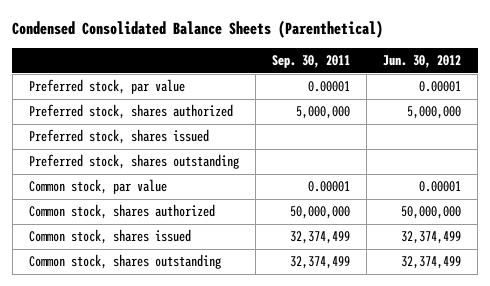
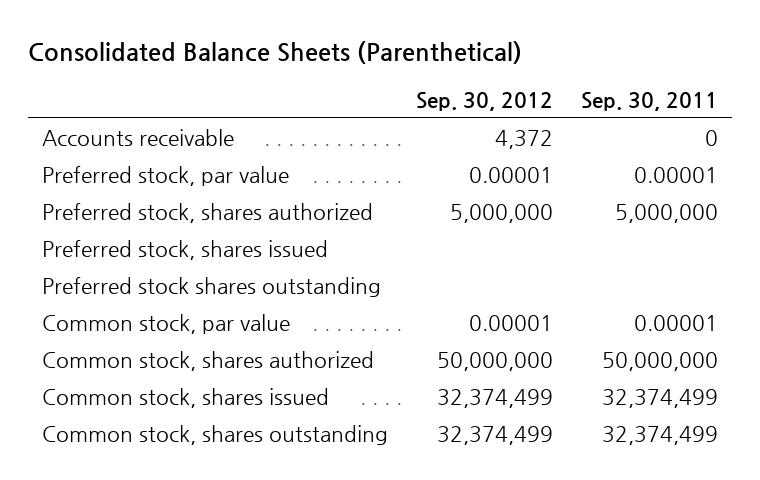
[12,20,384,39] Condensed Consolidated Balance Sheets (Parenthetical) -> [27,41,522,65] Consolidated Balance Sheets (Parenthetical)
[383,55,462,69] Jun. 30, 2012 -> none
none -> [415,91,553,111] Sep. 30, 2012
none -> [41,128,234,146] Accounts receivable
[28,154,239,170] Preferred stock, shares outstanding -> [41,276,381,297] Preferred stock shares outstanding

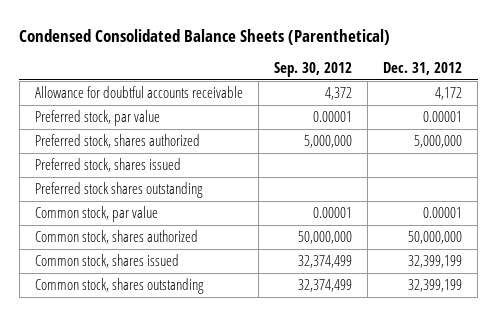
[27,41,522,65] Consolidated Balance Sheets (Parenthetical) -> [19,28,391,45] Condensed Consolidated Balance Sheets (Parenthetical)
[581,91,719,111] Sep. 30, 2011 -> none
none -> [383,62,463,76] Dec. 31, 2012
[41,128,234,146] Accounts receivable -> [34,85,243,98] Allowance for doubtful accounts receivable

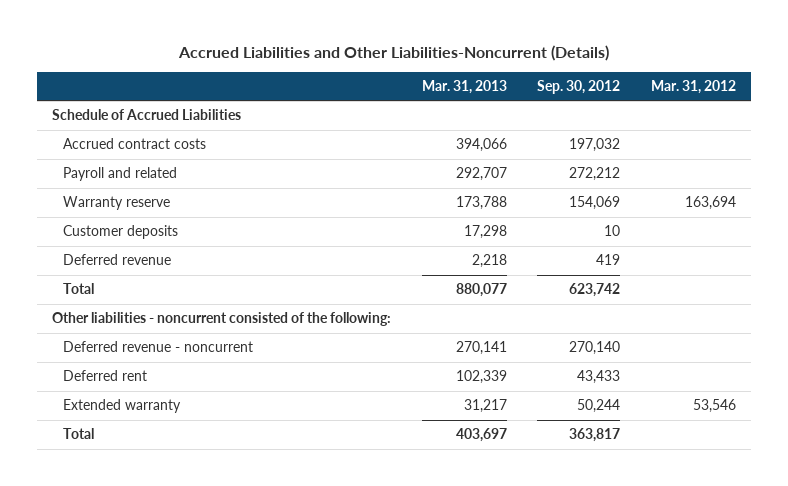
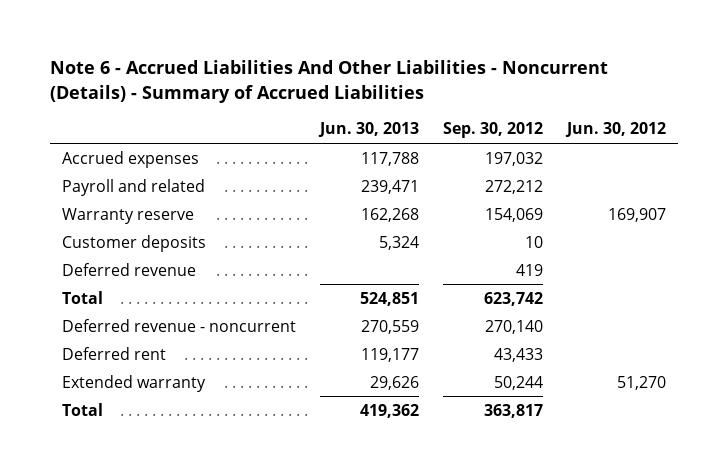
[177,44,609,61] Accrued Liabilities and Other Liabilities-Noncurrent (Details) -> [49,60,608,103] Note 6 - Accrued Liabilities And Other Liabilities - Noncurrent (Details) - Summary of Accrued Liabilities
[421,80,507,95] Mar. 31, 2013 -> none
[651,80,737,95] Mar. 31, 2012 -> none
none -> [317,122,419,138] Jun. 30, 2013
none -> [565,122,667,138] Jun. 30, 2012
[51,109,241,121] Schedule of Accrued Liabilities -> none
[62,138,206,150] Accrued contract costs -> [61,150,199,168] Accrued expenses
[51,312,391,327] Other liabilities - noncurrent consisted of the following: -> none

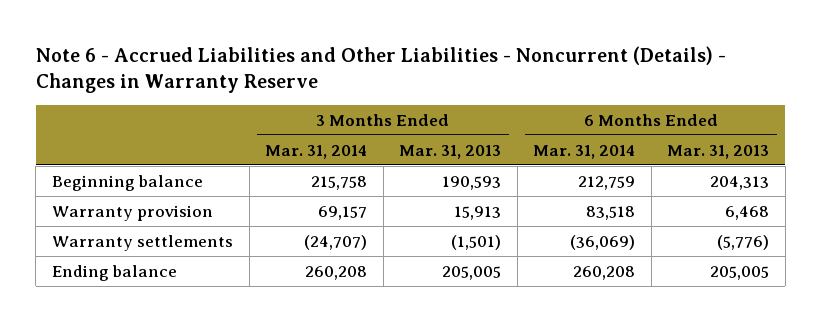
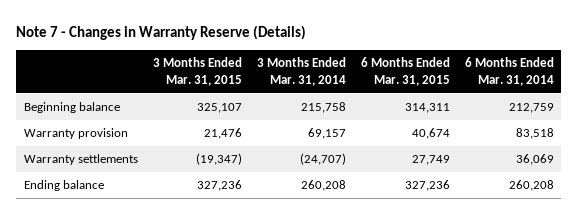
[35,46,726,94] Note 6 - Accrued Liabilities and Other Liabilities - Noncurrent (Details) - Changes in Warranty Reserve -> [16,24,307,40] Note 7 - Changes in Warranty Reserve (Details)
[399,144,502,159] Mar. 31, 2013 -> none
[667,144,770,159] Mar. 31, 2013 -> none
none -> [152,57,242,86] 3 Months Ended Mar. 31, 2015
none -> [360,57,450,86] 6 Months Ended Mar. 31, 2015
[570,234,636,250] (36,069) -> [515,154,554,166] 36,069

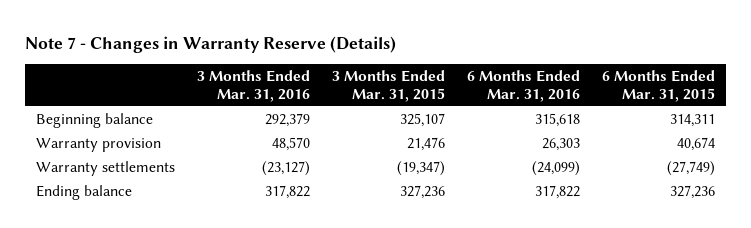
[256,57,346,86] 3 Months Ended Mar. 31, 2014 -> none
[464,57,554,86] 6 Months Ended Mar. 31, 2014 -> none
none -> [196,69,310,102] 3 Months Ended Mar. 31, 2016
none -> [466,69,580,102] 6 Months Ended Mar. 31, 2016
[411,155,450,166] 27,749 -> [666,161,715,177] (27,749)

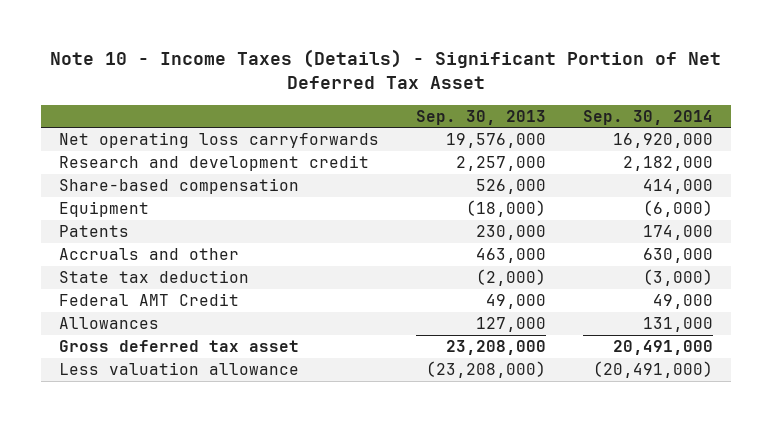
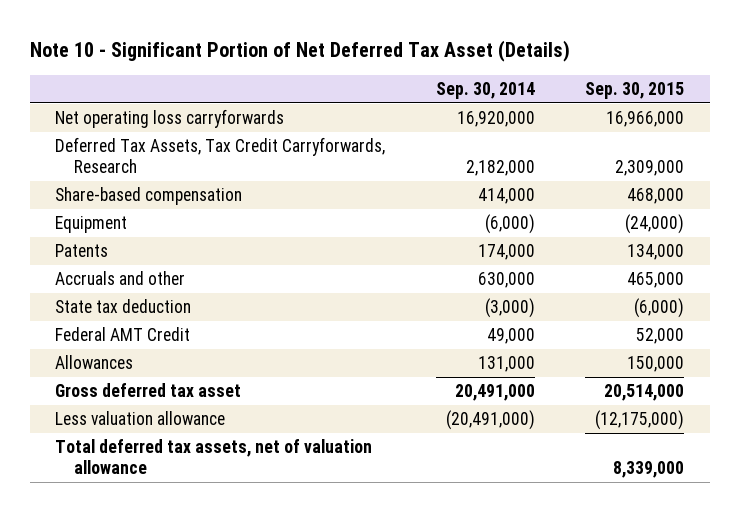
[50,48,722,90] Note 10 - Income Taxes (Details) - Significant Portion of Net Deferred Tax Asset -> [30,40,571,63] Note 10 - Significant Portion of Net Deferred Tax Asset (Details)
[416,109,547,125] Sep. 30, 2013 -> none
none -> [585,82,685,100] Sep. 30, 2015
[59,155,370,172] Research and development credit -> [55,137,386,173] Deferred Tax Assets, Tax Credit Carryforwards, Research
none -> [55,439,373,474] Total deferred tax assets, net of valuation allowance

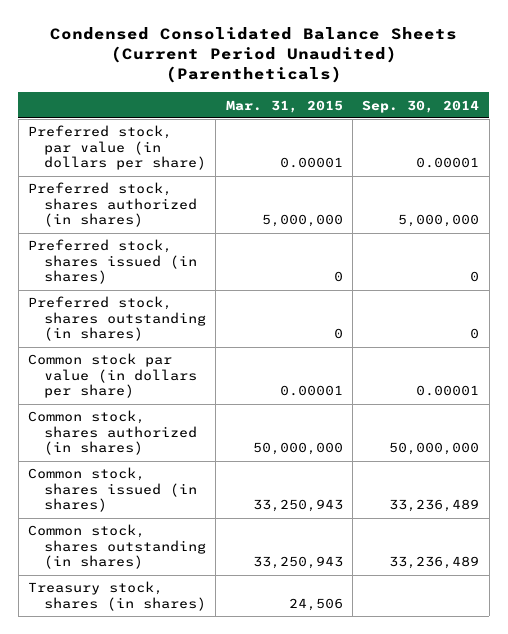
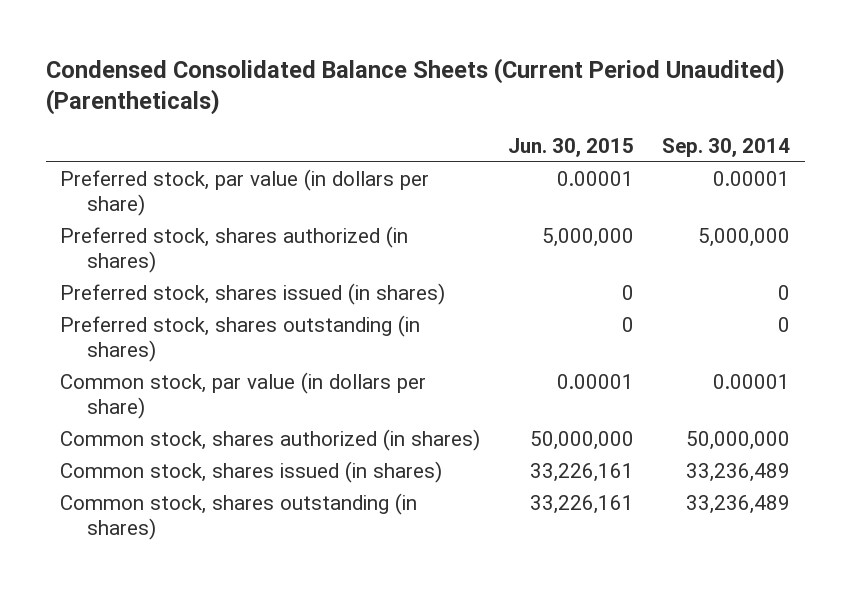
[225,99,343,113] Mar. 31, 2015 -> none
none -> [508,137,635,157] Jun. 30, 2015
[28,353,197,399] Common stock par value (in dollars per share) -> [60,372,427,420] Common stock, par value (in dollars per share)
[28,581,206,611] Treasury stock, shares (in shares) -> none

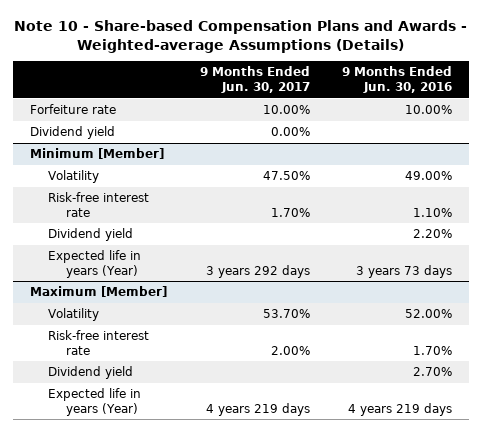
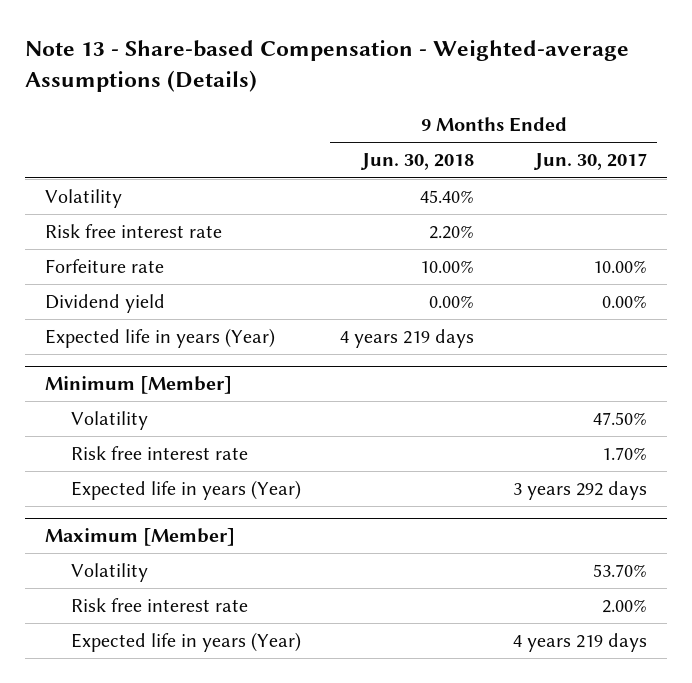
[14,20,468,53] Note 10 - Share-based Compensation Plans and Awards - Weighted-average Assumptions (Details) -> [25,40,630,93] Note 13 - Share-based Compensation - Weighted-average Assumptions (Details)
[342,66,453,94] 9 Months Ended Jun. 30, 2016 -> none
none -> [360,153,475,171] Jun. 30, 2018
none -> [44,189,122,209] Volatility
none -> [44,224,222,239] Risk free interest rate
none -> [44,328,275,349] Expected life in years (Year)
[48,228,134,242] Dividend yield -> none
[48,192,150,217] Risk-free interest rate -> [70,446,248,461] Risk free interest rate
[48,366,134,380] Dividend yield -> none
[48,330,150,355] Risk-free interest rate -> [70,598,248,613] Risk free interest rate

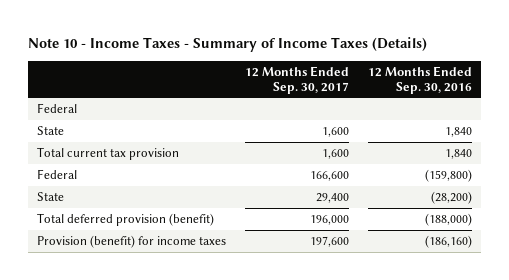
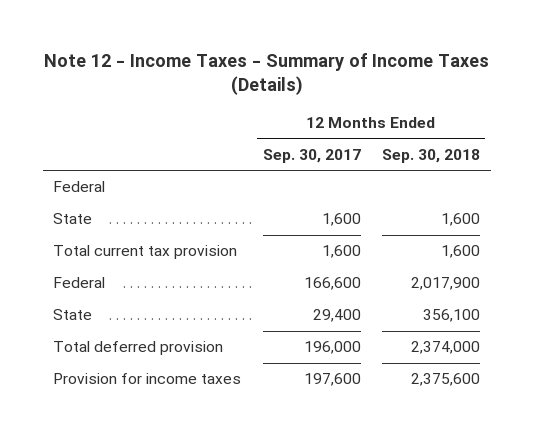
[28,37,428,53] Note 10 - Income Taxes - Summary of Income Taxes (Details) -> [43,53,489,96] Note 12 - Income Taxes - Summary of Income Taxes (Details)
[367,65,472,94] 12 Months Ended Sep. 30, 2016 -> none
none -> [381,149,480,164] Sep. 30, 2018
[37,212,215,226] Total deferred provision (benefit) -> [53,341,224,356] Total deferred provision
[37,234,227,248] Provision (benefit) for income taxes -> [53,373,242,385] Provision for income taxes

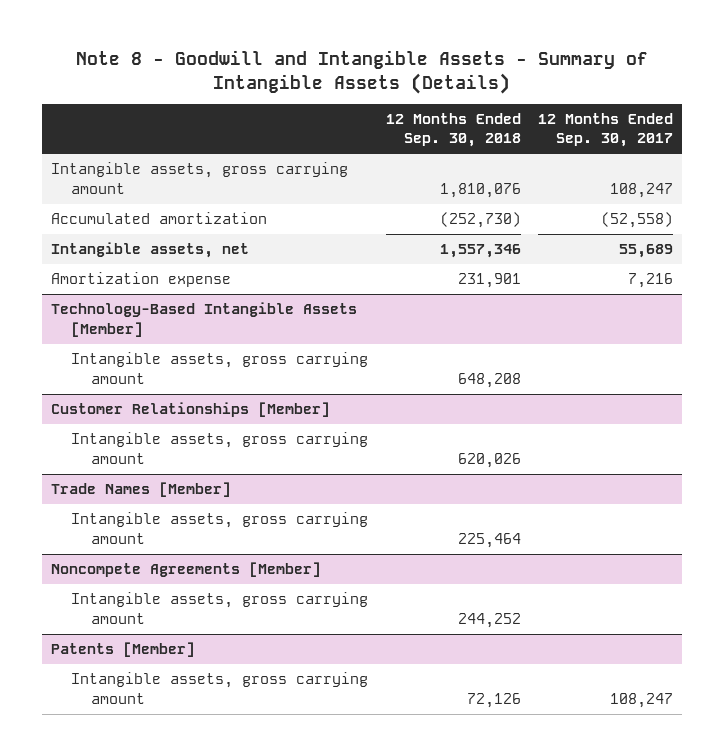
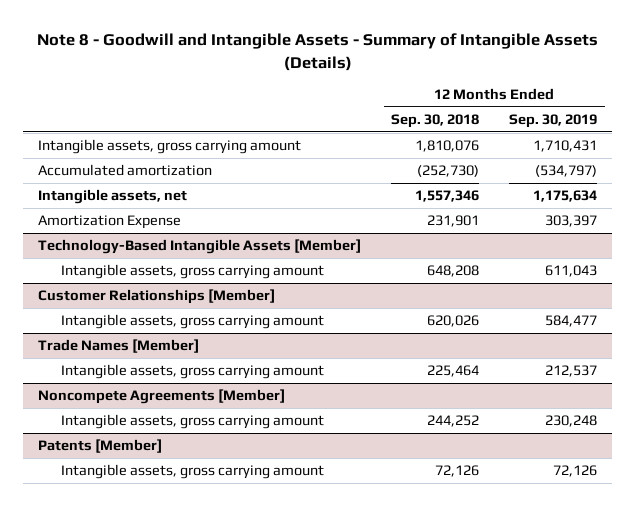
[538,113,674,148] 12 Months Ended Sep. 30, 2017 -> none
none -> [509,113,598,128] Sep. 30, 2019
[50,272,231,288] Amortization expense -> [38,215,182,230] Amortization Expense

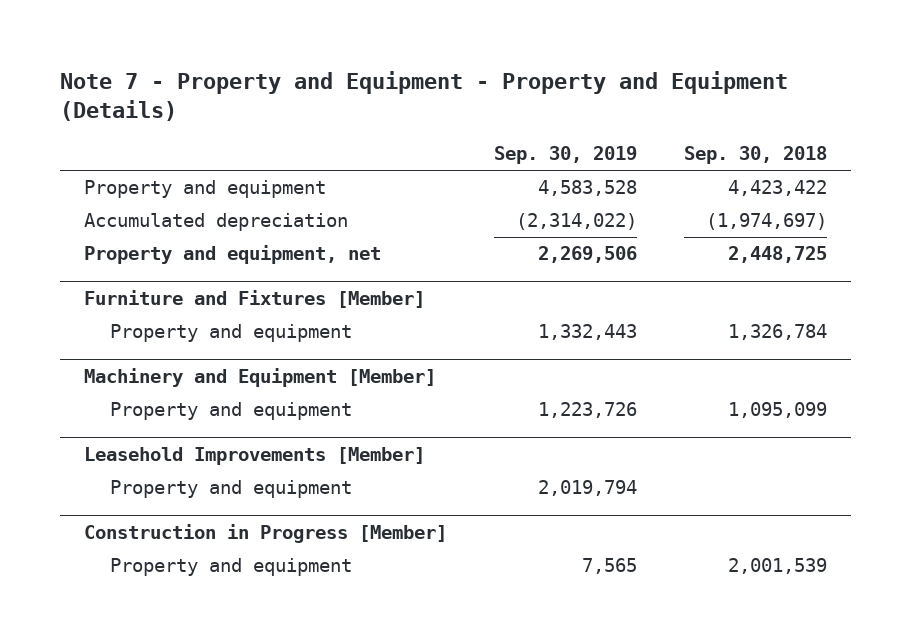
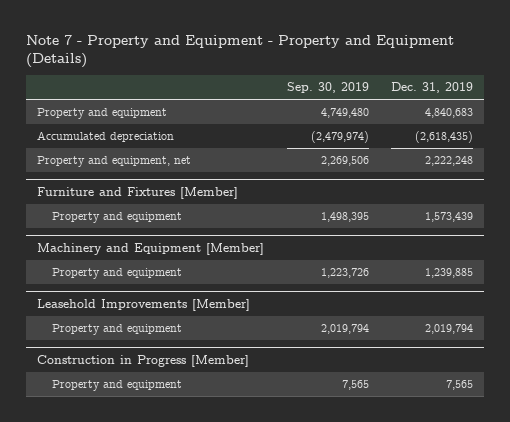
[684,146,828,165] Sep. 30, 2018 -> none
none -> [390,82,473,94] Dec. 31, 2019
[537,180,637,197] 4,583,528 -> [320,108,369,119] 4,749,480
[515,213,637,231] (2,314,022) -> [310,131,369,144] (2,479,974)
[537,324,637,341] 1,332,443 -> [320,212,369,223] 1,498,395

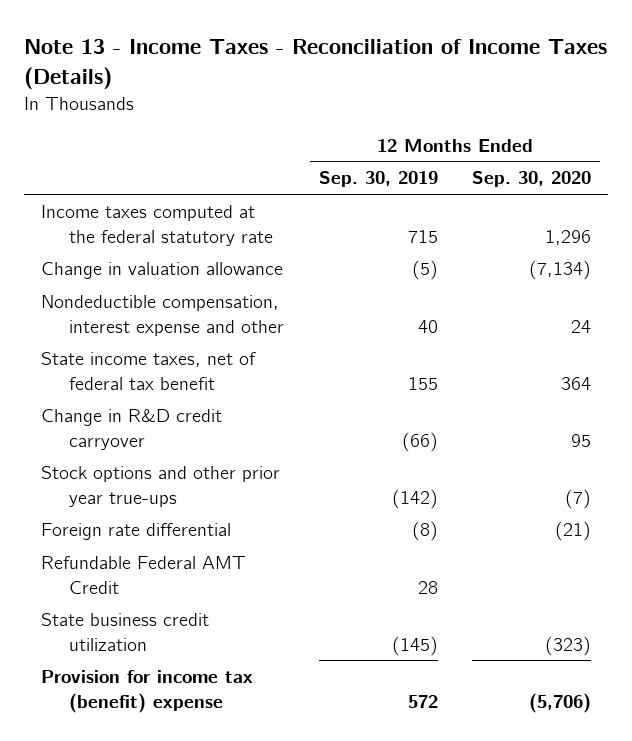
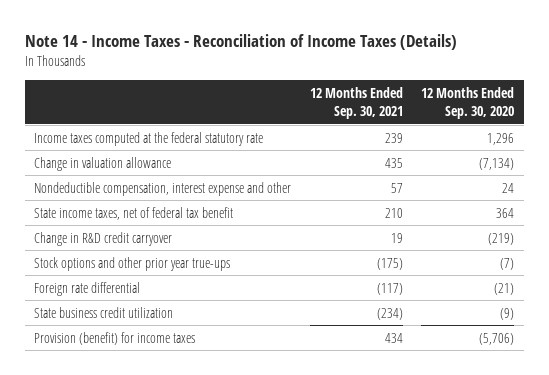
[24,38,608,89] Note 13 - Income Taxes - Reconciliation of Income Taxes (Details) -> [25,34,458,51] Note 14 - Income Taxes - Reconciliation of Income Taxes (Details)
[318,171,438,188] Sep. 30, 2019 -> none
none -> [309,87,403,119] 12 Months Ended Sep. 30, 2021
[571,433,592,447] 95 -> [488,232,515,245] (219)
[41,555,247,594] Refundable Federal AMT Credit -> none
[545,635,592,656] (323) -> [500,307,515,320] (9)
[41,669,254,713] Provision for income tax (benefit) expense -> [34,331,196,345] Provision (benefit) for income taxes

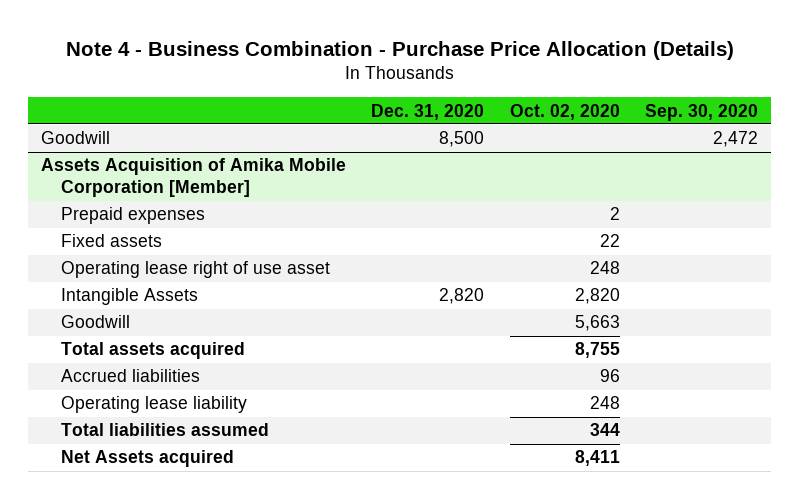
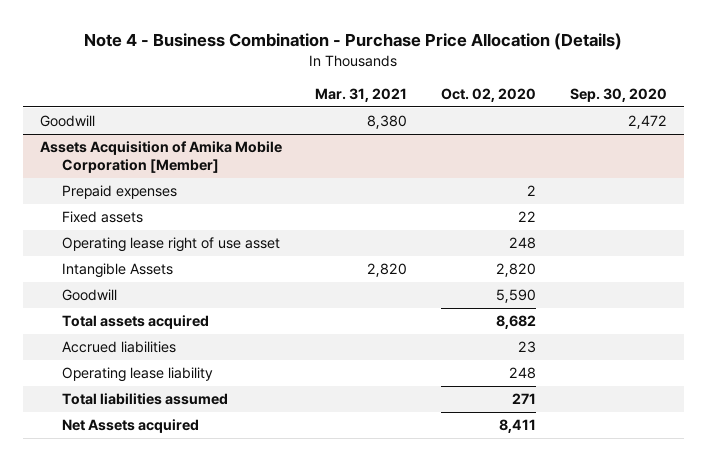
[371,103,485,120] Dec. 31, 2020 -> none
none -> [315,87,408,102] Mar. 31, 2021
[574,315,620,332] 5,663 -> [496,289,537,304] 5,590
[574,342,620,359] 8,755 -> [496,315,537,330] 8,682
[599,369,620,383] 96 -> [518,341,537,354] 23
[589,423,620,437] 344 -> [512,393,537,405] 271

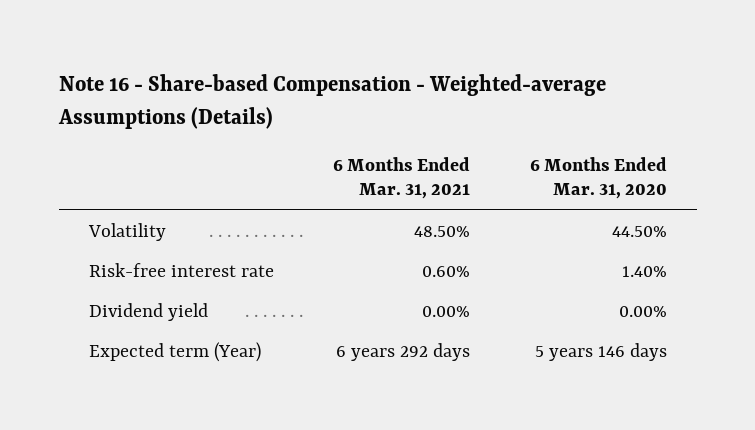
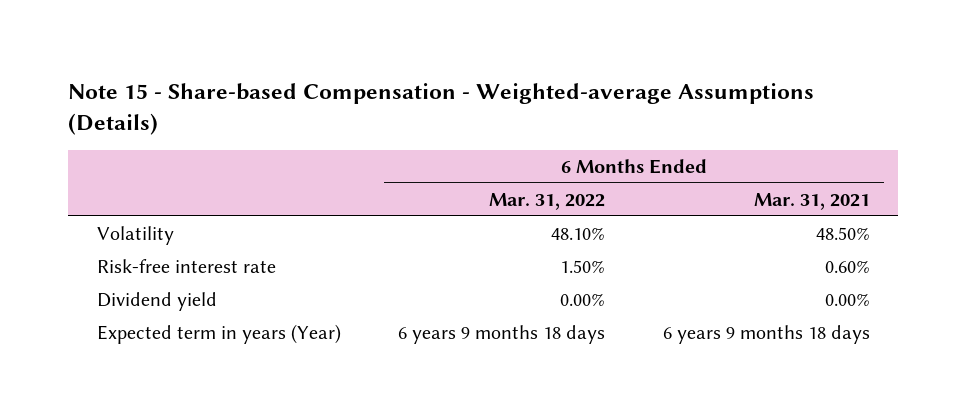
[57,74,606,129] Note 16 - Share-based Compensation - Weighted-average Assumptions (Details) -> [68,82,815,135] Note 15 - Share-based Compensation - Weighted-average Assumptions (Details)
[529,157,667,200] 6 Months Ended Mar. 31, 2020 -> none
none -> [489,192,606,210] Mar. 31, 2022
[88,342,261,363] Expected term (Year) -> [96,323,341,344] Expected term in years (Year)
[336,343,471,362] 6 years 292 days -> [662,324,870,344] 6 years 9 months 18 days

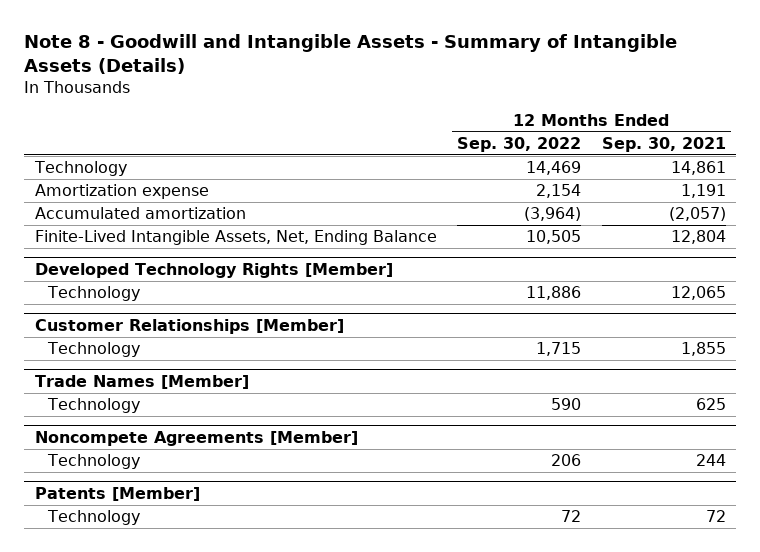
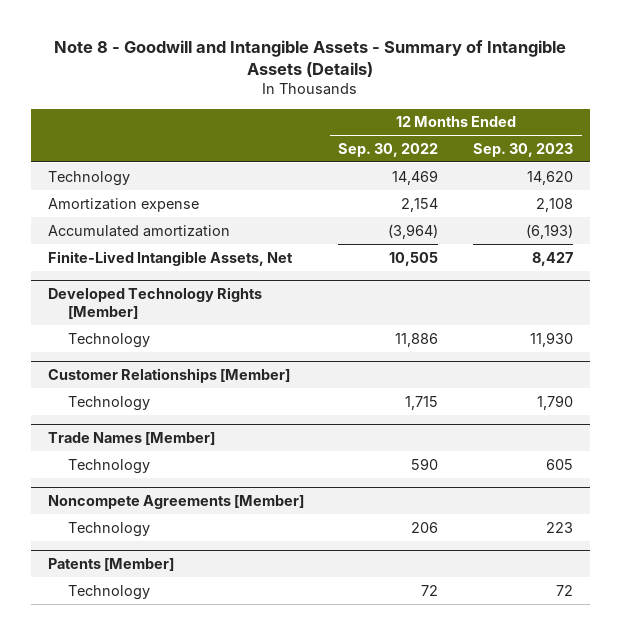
[601,136,726,152] Sep. 30, 2021 -> none
none -> [472,142,573,157] Sep. 30, 2023
[34,230,437,246] Finite-Lived Intangible Assets, Net, Ending Balance -> [47,250,293,266] Finite-Lived Intangible Assets, Net

